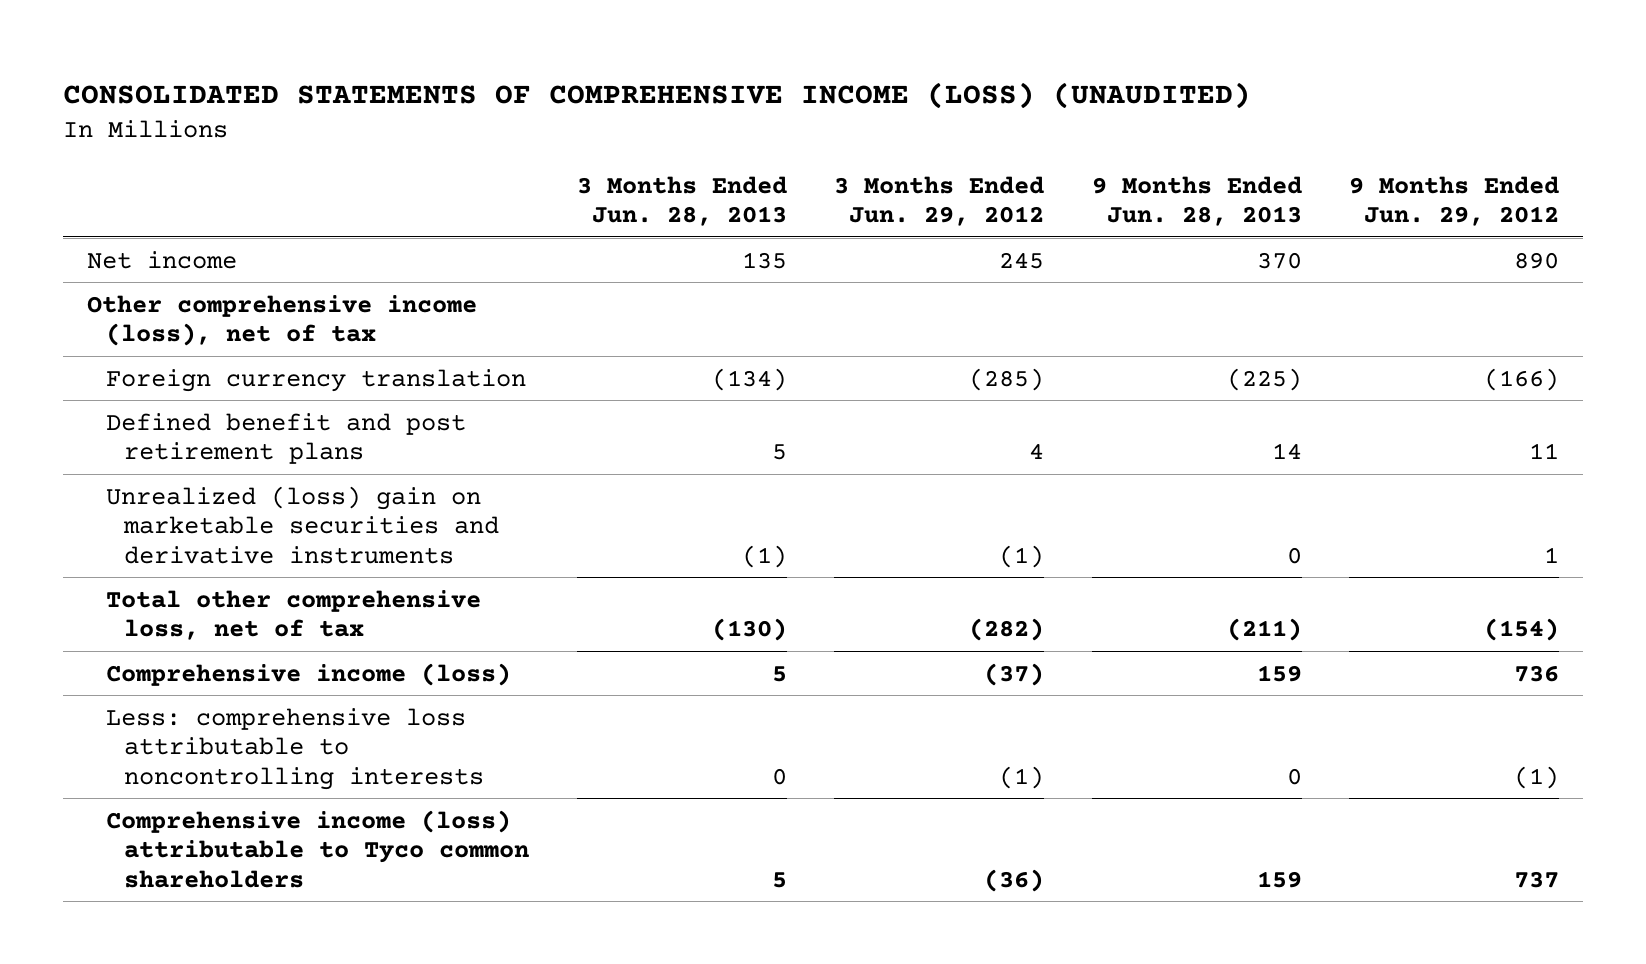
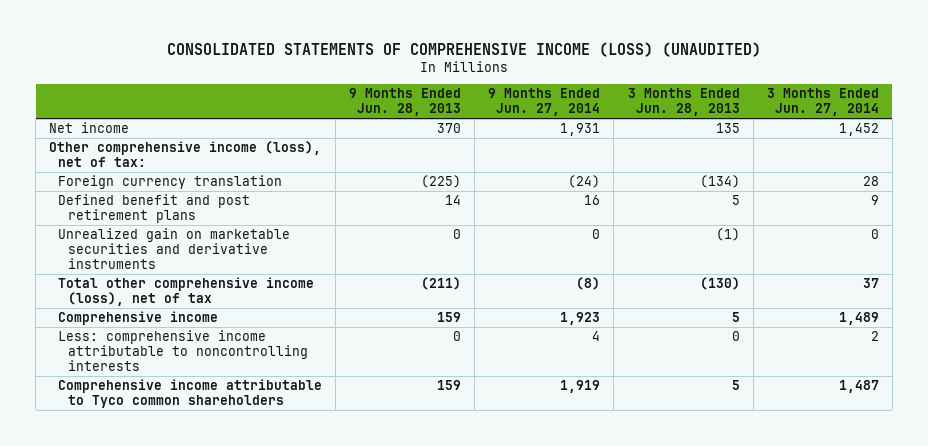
[834,175,1045,227] 3 Months Ended Jun. 29, 2012 -> none
[1349,175,1560,227] 9 Months Ended Jun. 29, 2012 -> none
none -> [488,88,601,117] 9 Months Ended Jun. 27, 2014
none -> [766,88,879,117] 3 Months Ended Jun. 27, 2014
[86,294,477,347] Other comprehensive income (loss), net of tax -> [49,141,322,167] Other comprehensive income (loss), net of tax:
[105,485,500,564] Unrealized (loss) gain on marketable securities and derivative instruments -> [58,228,291,269] Unrealized gain on marketable securities and derivative instruments
[105,589,481,641] Total other comprehensive loss, net of tax -> [58,277,315,306] Total other comprehensive income (loss), net of tax
[105,662,511,686] Comprehensive income (loss) -> [58,311,219,326] Comprehensive income
[105,707,485,790] Less: comprehensive loss attributable to noncontrolling interests -> [58,330,308,371] Less: comprehensive income attributable to noncontrolling interests
[105,809,530,888] Comprehensive income (loss) attributable to Tyco common shareholders -> [58,379,323,408] Comprehensive income attributable to Tyco common shareholders

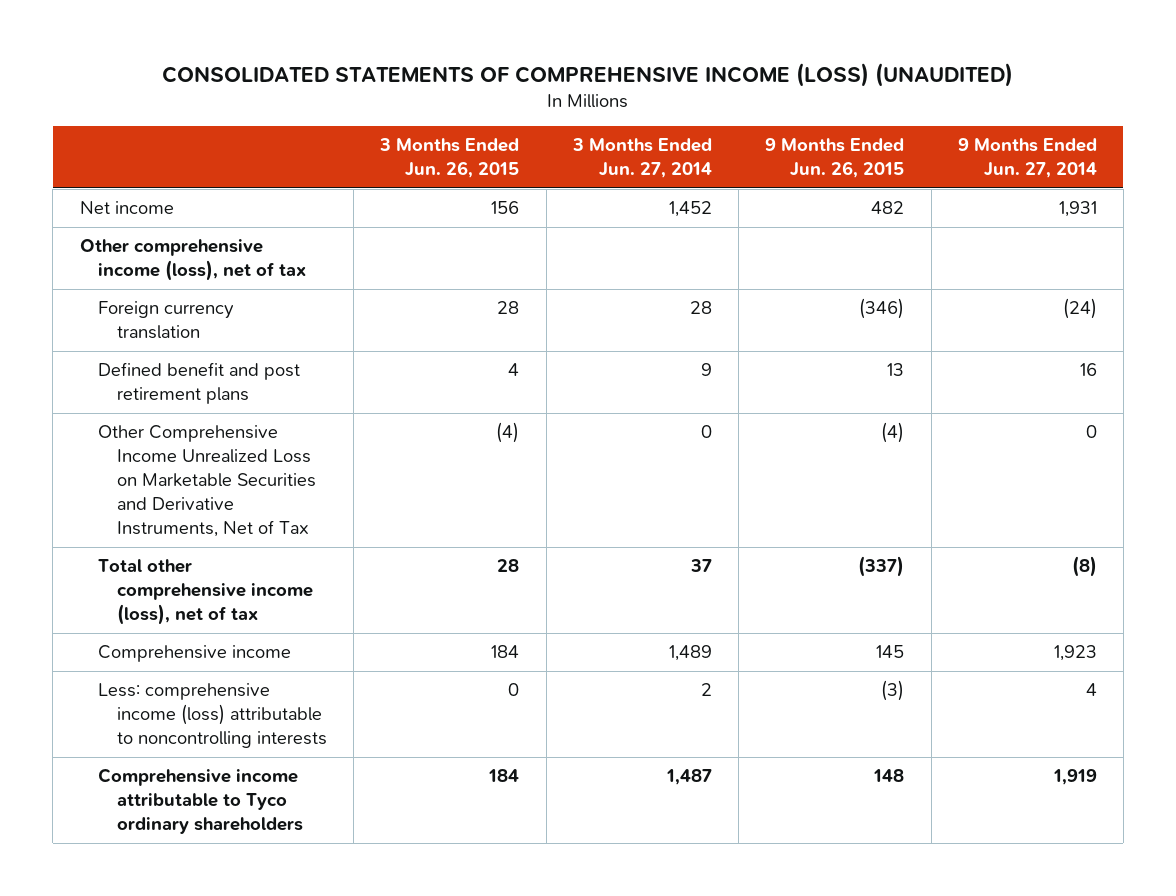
[349,88,462,117] 9 Months Ended Jun. 28, 2013 -> none
[627,88,740,117] 3 Months Ended Jun. 28, 2013 -> none
none -> [379,138,520,179] 3 Months Ended Jun. 26, 2015
none -> [765,138,905,179] 9 Months Ended Jun. 26, 2015
[49,141,322,167] Other comprehensive income (loss), net of tax: -> [79,239,307,282] Other comprehensive income (loss), net of tax
[58,228,291,269] Unrealized gain on marketable securities and derivative instruments -> [98,425,316,538] Other Comprehensive Income Unrealized Loss on Marketable Securities and Derivative Instruments, Net of Tax
[58,330,308,371] Less: comprehensive income attributable to noncontrolling interests -> [98,683,327,749] Less: comprehensive income (loss) attributable to noncontrolling interests
[58,379,323,408] Comprehensive income attributable to Tyco common shareholders -> [98,768,303,835] Comprehensive income attributable to Tyco ordinary shareholders

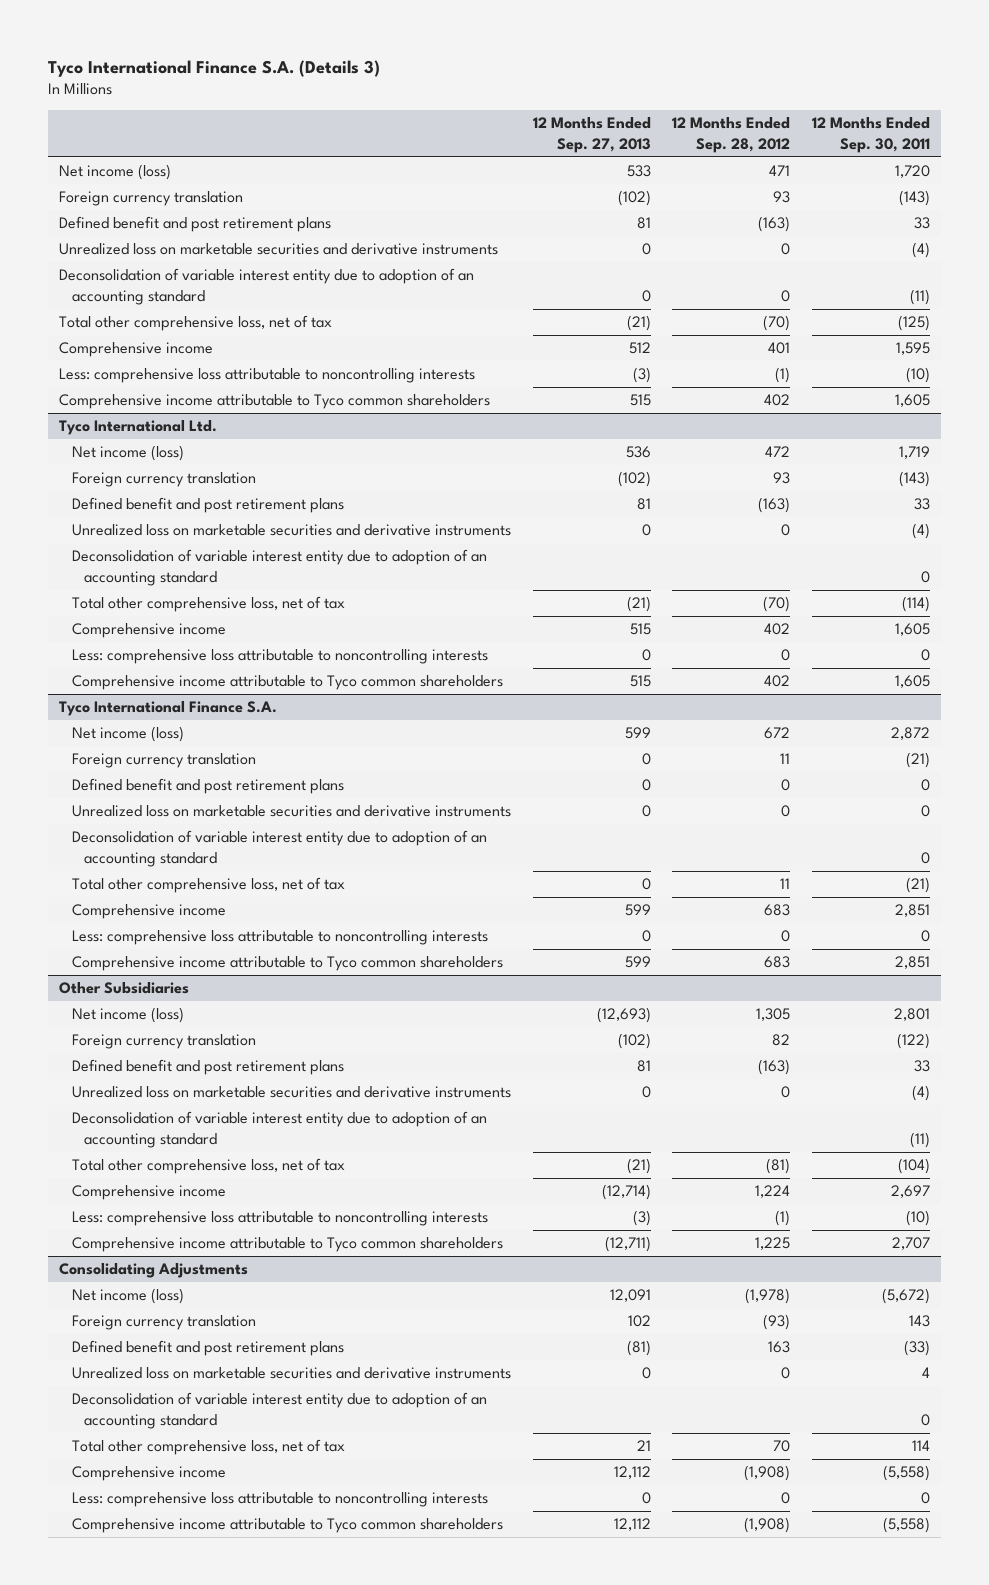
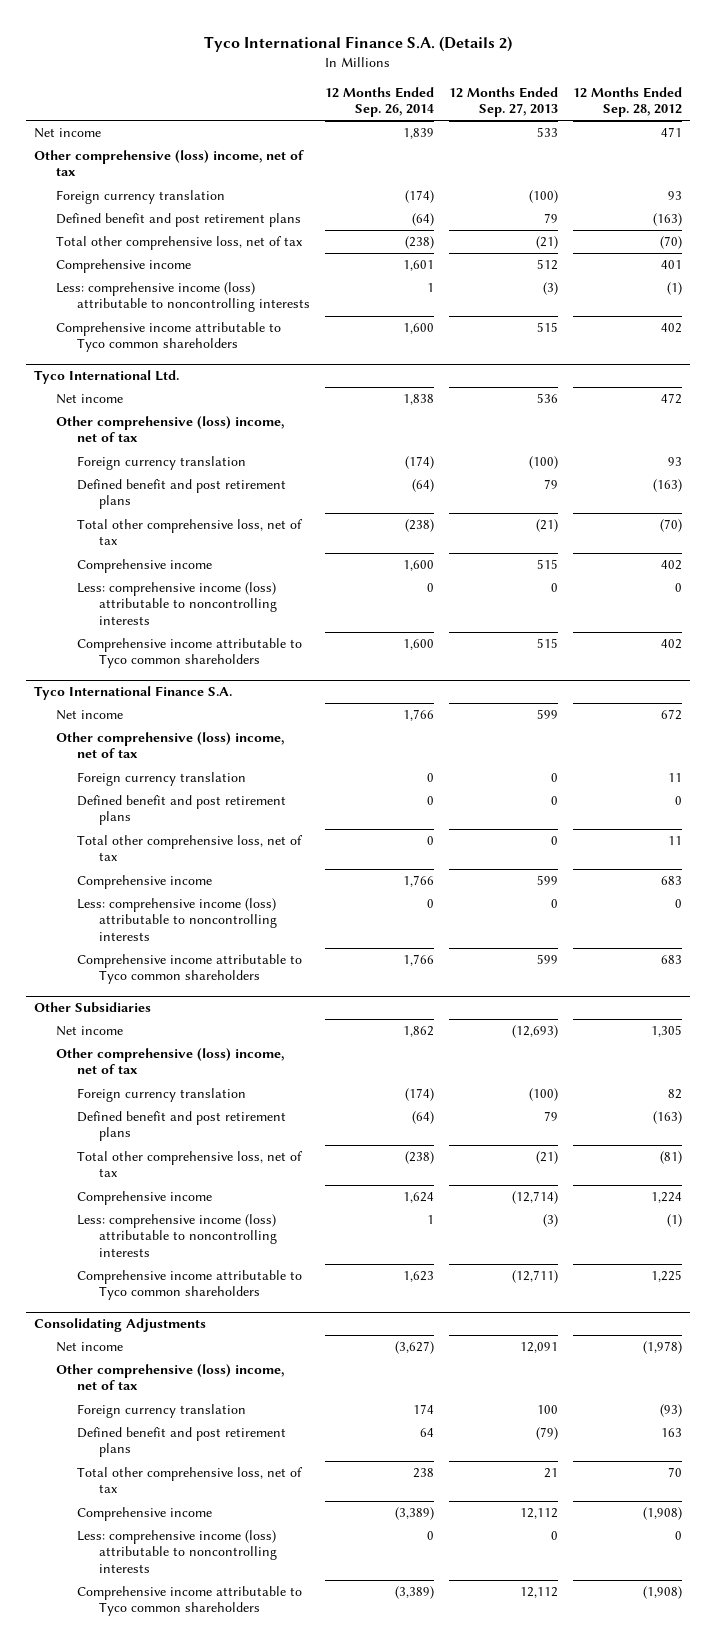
[48,59,381,77] Tyco International Finance S.A. (Details 3) -> [204,36,513,53] Tyco International Finance S.A. (Details 2)
[811,117,930,153] 12 Months Ended Sep. 30, 2011 -> none
none -> [325,87,435,118] 12 Months Ended Sep. 26, 2014
[59,243,499,256] Unrealized loss on marketable securities and derivative instruments -> none
[59,268,475,305] Deconsolidation of variable interest entity due to adoption of an accounting standard -> none
[59,164,172,181] Net income (loss) -> [33,128,101,139] Net income
none -> [33,150,304,177] Other comprehensive (loss) income, net of tax
[617,190,651,207] (102) -> [529,190,559,204] (100)
[636,217,651,230] 81 -> [544,213,559,224] 79
[59,368,476,384] Less: comprehensive loss attributable to noncontrolling interests -> [55,282,311,313] Less: comprehensive income (loss) attributable to noncontrolling interests
[71,524,511,537] Unrealized loss on marketable securities and derivative instruments -> none
[71,549,487,586] Deconsolidation of variable interest entity due to adoption of an accounting standard -> none
[71,445,184,462] Net income (loss) -> [55,394,123,405] Net income
none -> [55,416,284,443] Other comprehensive (loss) income, net of tax
[617,471,651,488] (102) -> [529,456,559,470] (100)
[636,498,651,511] 81 -> [544,479,559,490] 79
[71,649,488,665] Less: comprehensive loss attributable to noncontrolling interests -> [77,582,277,625] Less: comprehensive income (loss) attributable to noncontrolling interests
[71,726,184,743] Net income (loss) -> [55,710,123,721] Net income
none -> [55,732,284,759] Other comprehensive (loss) income, net of tax
[71,805,511,818] Unrealized loss on marketable securities and derivative instruments -> none
[71,830,487,867] Deconsolidation of variable interest entity due to adoption of an accounting standard -> none
[71,930,488,946] Less: comprehensive loss attributable to noncontrolling interests -> [77,898,277,941] Less: comprehensive income (loss) attributable to noncontrolling interests
[71,1086,511,1099] Unrealized loss on marketable securities and derivative instruments -> none
[71,1111,487,1148] Deconsolidation of variable interest entity due to adoption of an accounting standard -> none
[71,1007,184,1024] Net income (loss) -> [55,1026,123,1037] Net income
none -> [55,1048,284,1075] Other comprehensive (loss) income, net of tax
[617,1033,651,1050] (102) -> [529,1088,559,1102] (100)
[636,1060,651,1073] 81 -> [544,1111,559,1122] 79
[71,1211,488,1227] Less: comprehensive loss attributable to noncontrolling interests -> [77,1214,277,1257] Less: comprehensive income (loss) attributable to noncontrolling interests
[71,1367,511,1380] Unrealized loss on marketable securities and derivative instruments -> none
[71,1392,487,1429] Deconsolidation of variable interest entity due to adoption of an accounting standard -> none
[71,1288,184,1305] Net income (loss) -> [55,1342,123,1353] Net income
none -> [55,1364,284,1391] Other comprehensive (loss) income, net of tax
[627,1315,651,1328] 102 -> [537,1405,559,1415] 100
[626,1340,651,1357] (81) -> [536,1427,559,1441] (79)
[71,1492,488,1508] Less: comprehensive loss attributable to noncontrolling interests -> [77,1530,277,1573] Less: comprehensive income (loss) attributable to noncontrolling interests

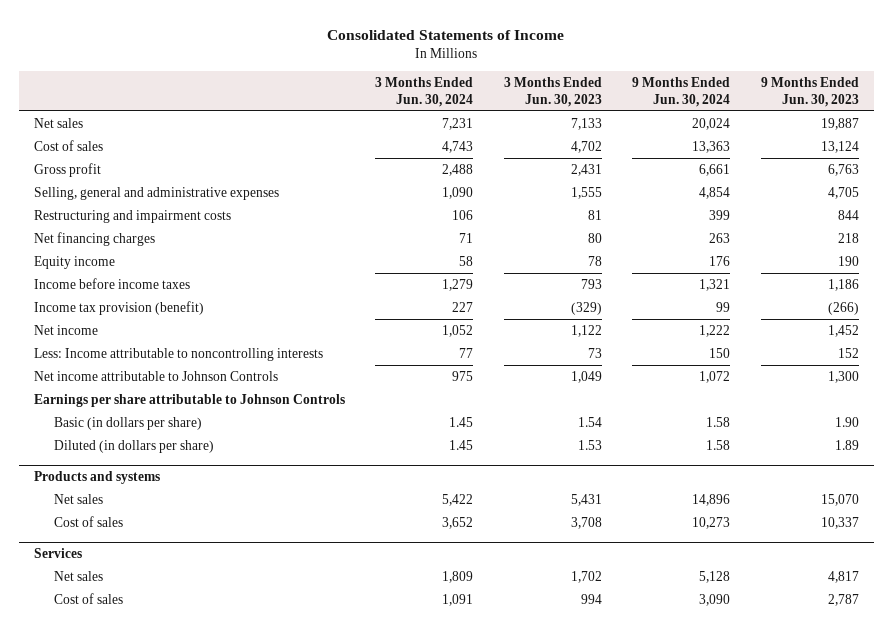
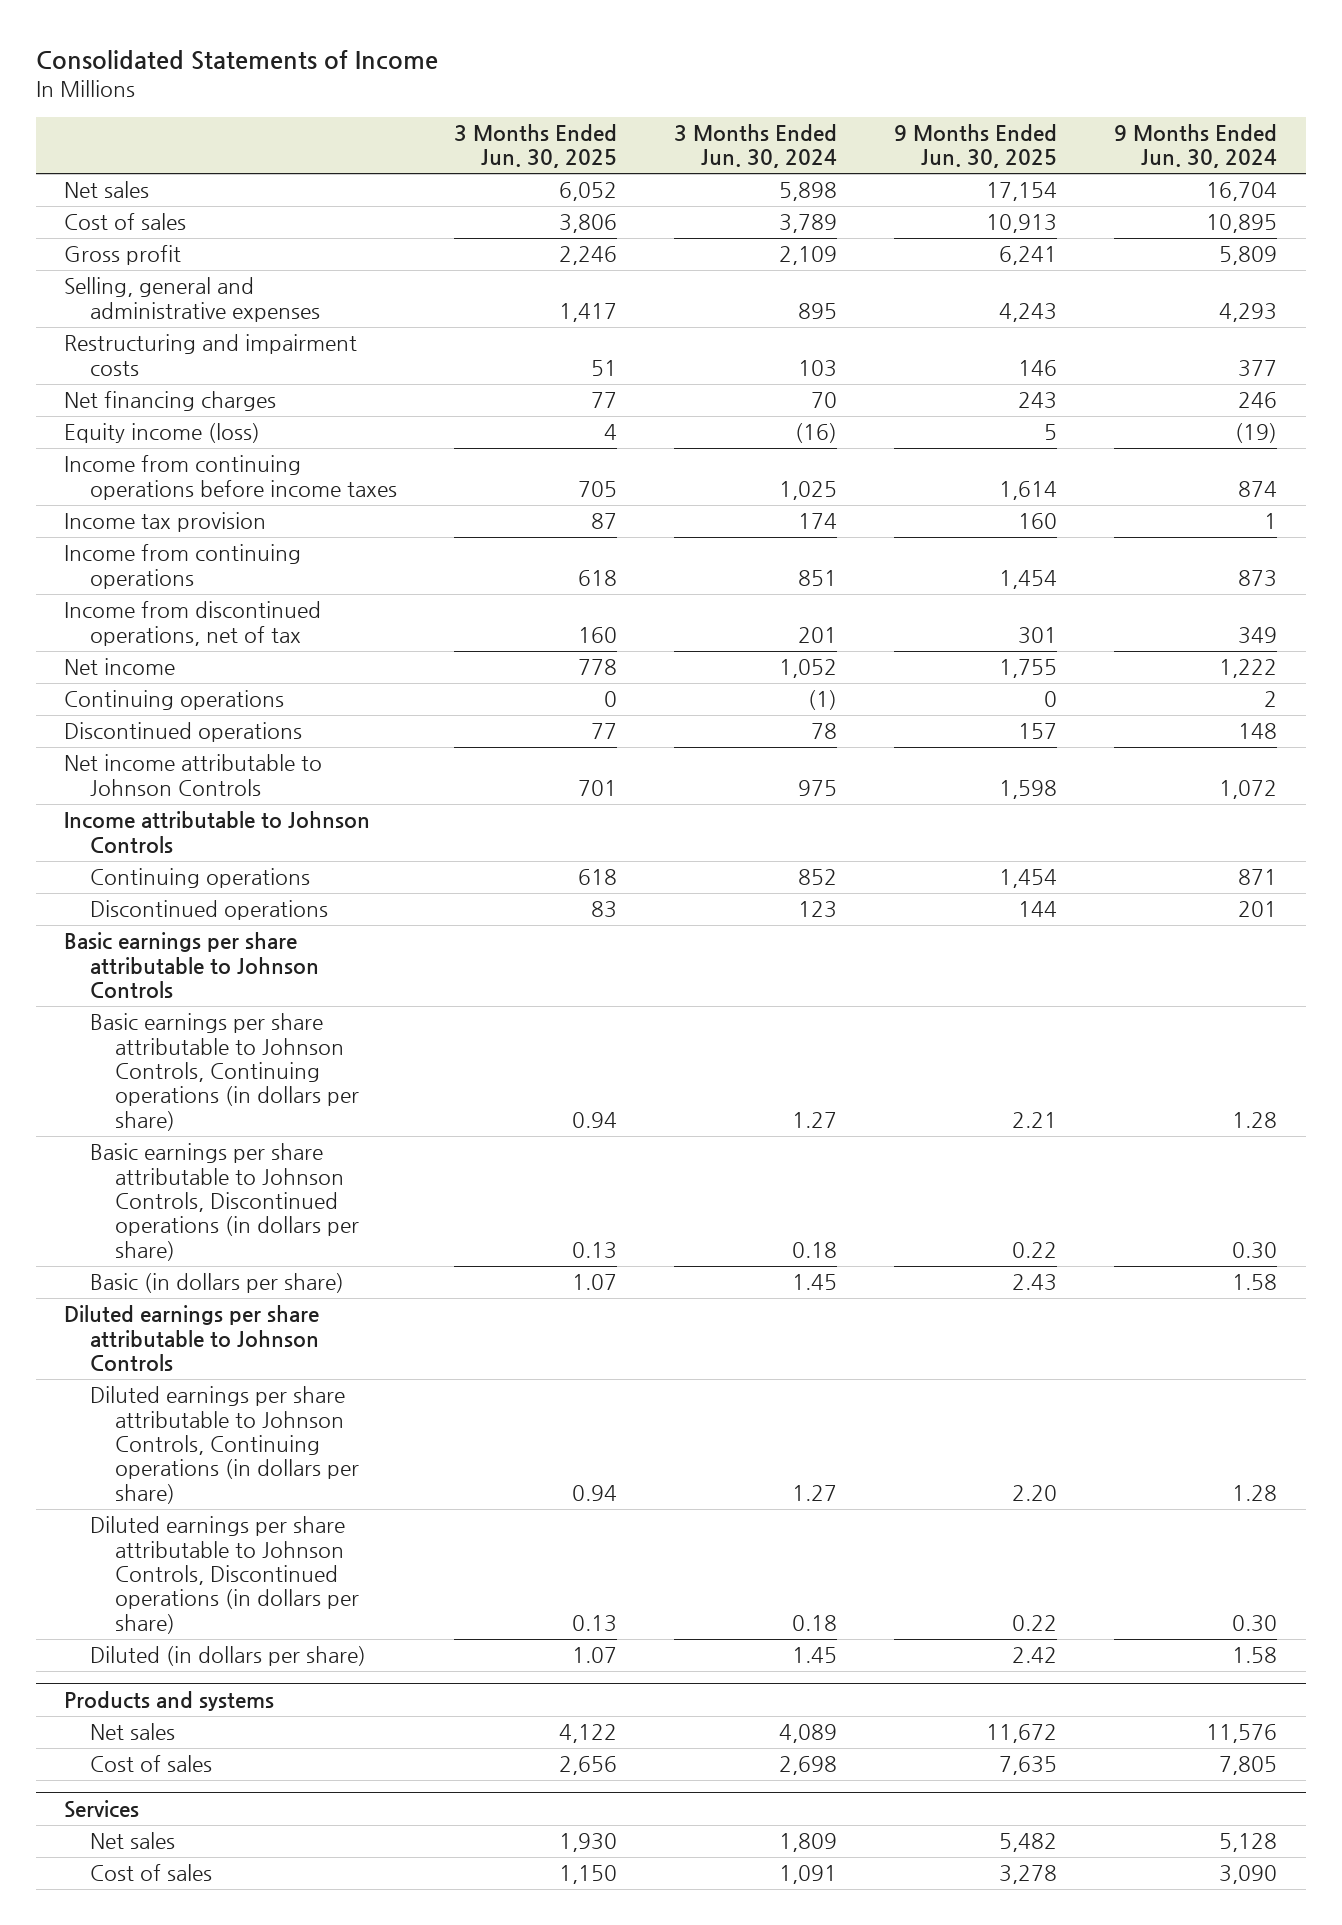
[503,77,602,107] 3 Months Ended Jun. 30, 2023 -> none
[760,77,859,107] 9 Months Ended Jun. 30, 2023 -> none
none -> [453,124,617,169] 3 Months Ended Jun. 30, 2025
none -> [894,124,1058,169] 9 Months Ended Jun. 30, 2025
[442,117,474,130] 7,231 -> [778,182,837,202] 5,898
[692,117,731,130] 20,024 -> [1206,182,1278,202] 16,704
[442,140,474,153] 4,743 -> [778,214,837,234] 3,789
[692,140,731,153] 13,363 -> [1206,214,1278,234] 10,895
[442,163,474,176] 2,488 -> [778,246,837,266] 2,109
[699,163,731,176] 6,661 -> [1219,246,1278,266] 5,809
[442,186,474,199] 1,090 -> [797,302,837,319] 895
[699,186,731,199] 4,854 -> [1219,302,1278,322] 4,293
[452,209,474,220] 106 -> [797,359,837,377] 103
[709,209,731,220] 399 -> [1238,359,1278,377] 377
[459,232,474,243] 71 -> [810,392,837,409] 70
[709,232,731,243] 263 -> [1238,392,1278,409] 246
[33,255,115,269] Equity income -> [64,423,261,444] Equity income (loss)
[459,255,474,266] 58 -> [794,423,837,444] (16)
[709,255,731,266] 176 -> [1235,423,1278,444] (19)
[33,277,190,289] Income before income taxes -> [64,455,397,500] Income from continuing operations before income taxes
[442,278,474,291] 1,279 -> [778,480,837,500] 1,025
[699,278,731,291] 1,321 -> [1238,480,1278,497] 874
[33,300,204,315] Income tax provision (benefit) -> [64,512,267,533] Income tax provision
[452,301,474,312] 227 -> [797,513,837,530] 174
[716,301,731,312] 99 -> [1264,513,1278,530] 1
none -> [64,544,302,589] Income from continuing operations
none -> [64,601,322,646] Income from discontinued operations, net of tax
[33,347,323,361] Less: Income attributable to noncontrolling interests -> none
none -> [64,690,285,711] Continuing operations
none -> [64,722,303,743] Discontinued operations
none -> [64,811,371,853] Income attributable to Johnson Controls
none -> [89,868,310,889] Continuing operations
none -> [89,900,328,921] Discontinued operations
[33,393,345,407] Earnings per share attributable to Johnson Controls -> [64,932,319,999] Basic earnings per share attributable to Johnson Controls
none -> [89,1013,359,1131] Basic earnings per share attributable to Johnson Controls, Continuing operations (in dollars per share)
none -> [89,1143,359,1261] Basic earnings per share attributable to Johnson Controls, Discontinued operations (in dollars per share)
none -> [64,1305,320,1372] Diluted earnings per share attributable to Johnson Controls
none -> [89,1386,359,1504] Diluted earnings per share attributable to Johnson Controls, Continuing operations (in dollars per share)
none -> [89,1516,359,1634] Diluted earnings per share attributable to Johnson Controls, Discontinued operations (in dollars per share)
[442,493,474,506] 5,422 -> [778,1724,837,1744] 4,089
[692,493,731,506] 14,896 -> [1206,1724,1278,1744] 11,576
[442,516,474,529] 3,652 -> [778,1756,837,1776] 2,698
[692,516,731,529] 10,273 -> [1219,1756,1278,1776] 7,805

